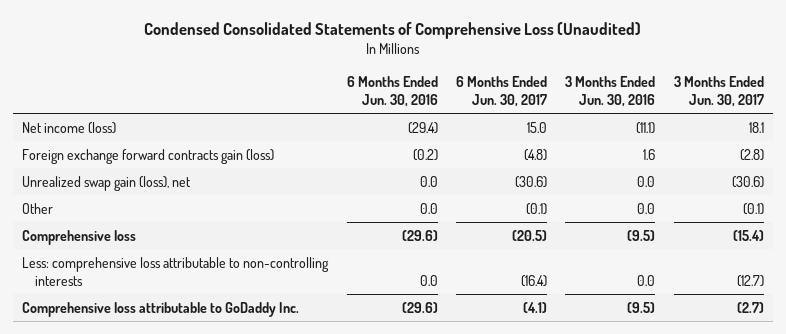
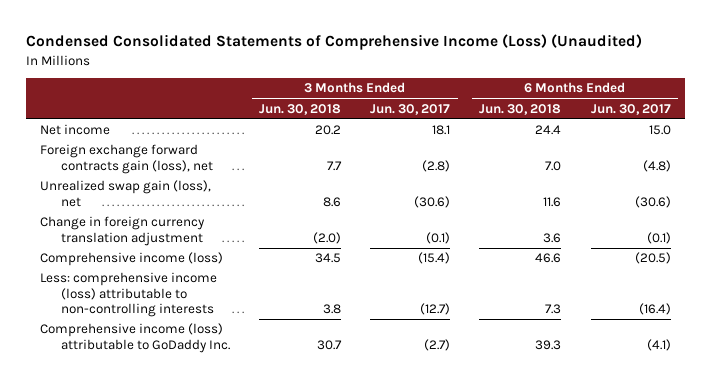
[144,22,642,40] Condensed Consolidated Statements of Comprehensive Loss (Unaudited) -> [25,34,642,51] Condensed Consolidated Statements of Comprehensive Income (Loss) (Unaudited)
[346,76,438,108] 6 Months Ended Jun. 30, 2016 -> none
[565,76,656,108] 3 Months Ended Jun. 30, 2016 -> none
none -> [258,103,341,115] Jun. 30, 2018
none -> [479,103,562,115] Jun. 30, 2018
[22,121,117,134] Net income (loss) -> [40,124,111,136] Net income
[22,148,275,164] Foreign exchange forward contracts gain (loss) -> [40,144,213,174] Foreign exchange forward contracts gain (loss), net
[22,202,54,214] Other -> none
none -> [40,216,206,246] Change in foreign currency translation adjustment
[22,229,137,245] Comprehensive loss -> [40,252,224,267] Comprehensive income (loss)
[22,256,330,286] Less: comprehensive loss attributable to non-controlling interests -> [40,272,218,318] Less: comprehensive income (loss) attributable to non-controlling interests
[22,301,300,317] Comprehensive loss attributable to GoDaddy Inc. -> [40,323,230,353] Comprehensive income (loss) attributable to GoDaddy Inc.

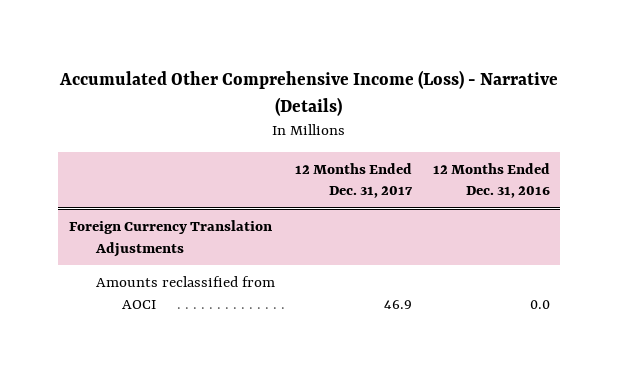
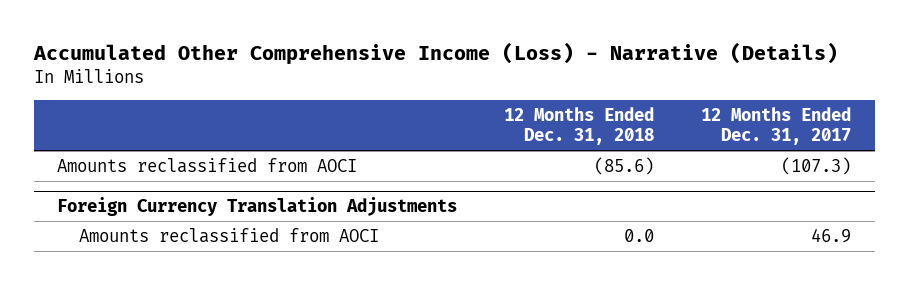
[432,162,550,199] 12 Months Ended Dec. 31, 2016 -> none
none -> [504,106,655,146] 12 Months Ended Dec. 31, 2018
none -> [57,158,358,174] Amounts reclassified from AOCI

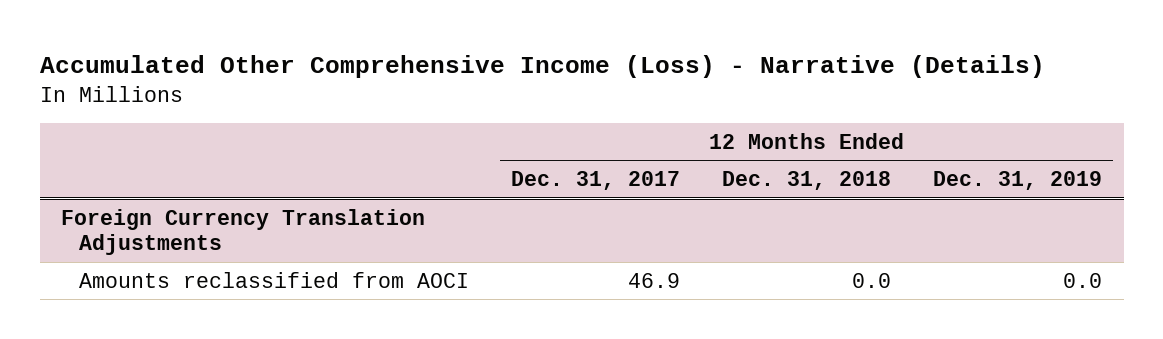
none -> [933,170,1103,190] Dec. 31, 2019
[57,158,358,174] Amounts reclassified from AOCI -> none

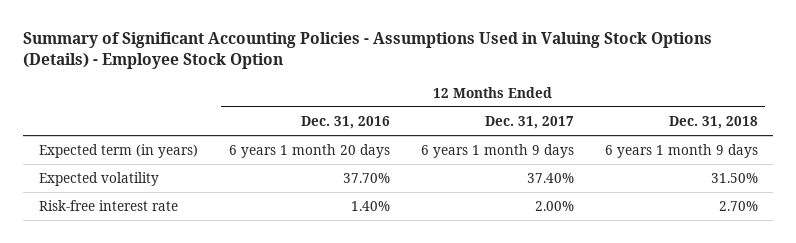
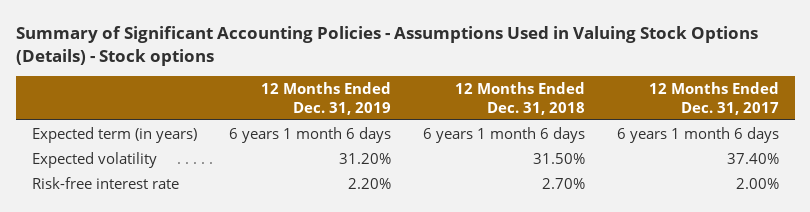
[23,32,713,70] Summary of Significant Accounting Policies - Assumptions Used in Valuing Stock Options (Details) - Employee Stock Option -> [15,25,758,66] Summary of Significant Accounting Policies - Assumptions Used in Valuing Stock Options (Details) - Stock options
[300,115,390,129] Dec. 31, 2016 -> none
none -> [260,82,391,115] 12 Months Ended Dec. 31, 2019
[420,143,574,158] 6 years 1 month 9 days -> [616,126,779,143] 6 years 1 month 6 days
[604,143,758,158] 6 years 1 month 9 days -> [422,126,585,143] 6 years 1 month 6 days

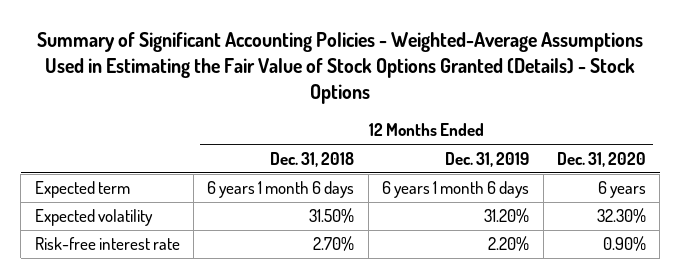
[15,25,758,66] Summary of Significant Accounting Policies - Assumptions Used in Valuing Stock Options (Details) - Stock options -> [37,31,644,105] Summary of Significant Accounting Policies - Weighted-Average Assumptions Used in Estimating the Fair Value of Stock Options Granted (Details) - Stock Options
[648,82,779,115] 12 Months Ended Dec. 31, 2017 -> none
none -> [556,151,646,167] Dec. 31, 2020
[31,126,197,143] Expected term (in years) -> [34,181,130,199] Expected term

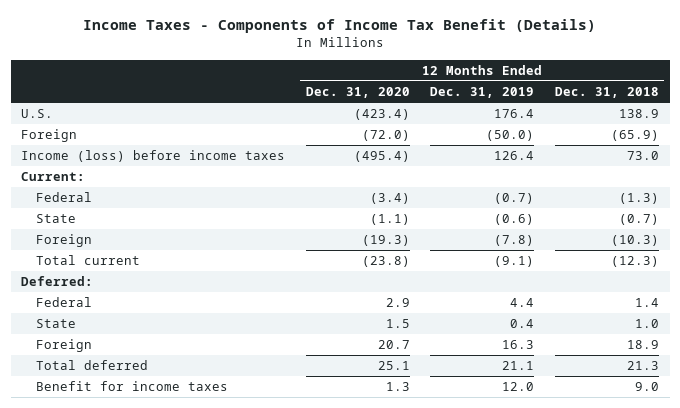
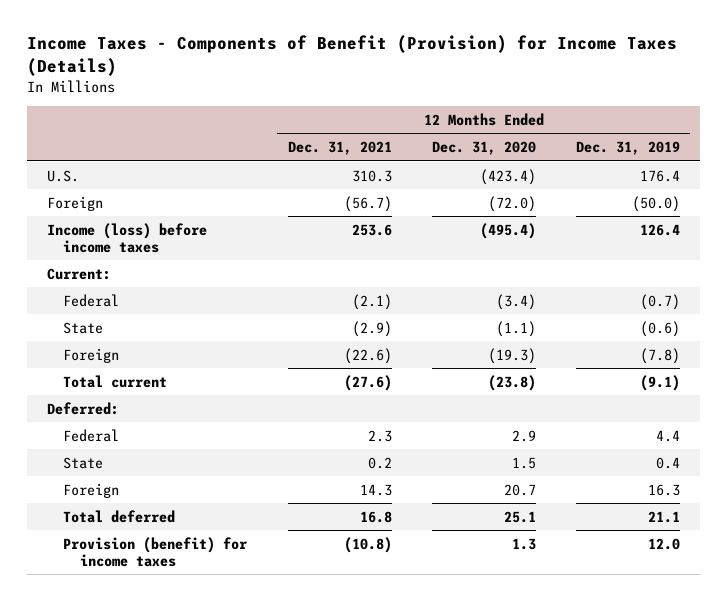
[83,19,597,34] Income Taxes - Components of Income Tax Benefit (Details) -> [26,35,677,77] Income Taxes - Components of Benefit (Provision) for Income Taxes (Details)
[555,87,660,99] Dec. 31, 2018 -> none
none -> [287,141,392,156] Dec. 31, 2021
[35,381,228,392] Benefit for income taxes -> [63,536,249,567] Provision (benefit) for income taxes

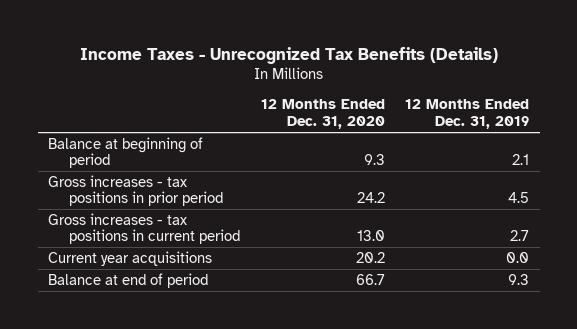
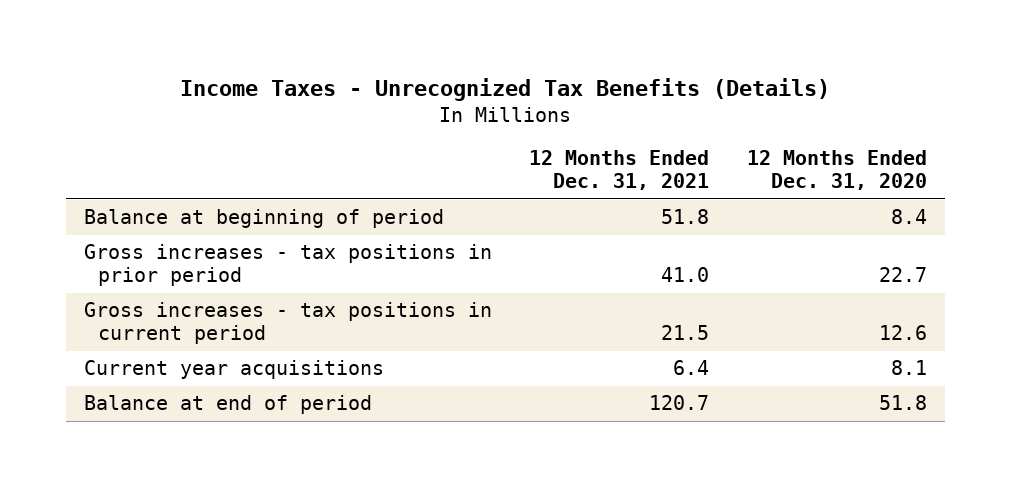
[405,99,530,129] 12 Months Ended Dec. 31, 2019 -> none
none -> [529,150,710,191] 12 Months Ended Dec. 31, 2021
[363,154,385,166] 9.3 -> [890,209,927,225] 8.4
[356,192,385,204] 24.2 -> [878,267,927,283] 22.7
[356,230,385,242] 13.0 -> [878,325,927,341] 12.6
[355,251,385,263] 20.2 -> [890,360,927,376] 8.1
[355,273,385,285] 66.7 -> [878,395,927,411] 51.8

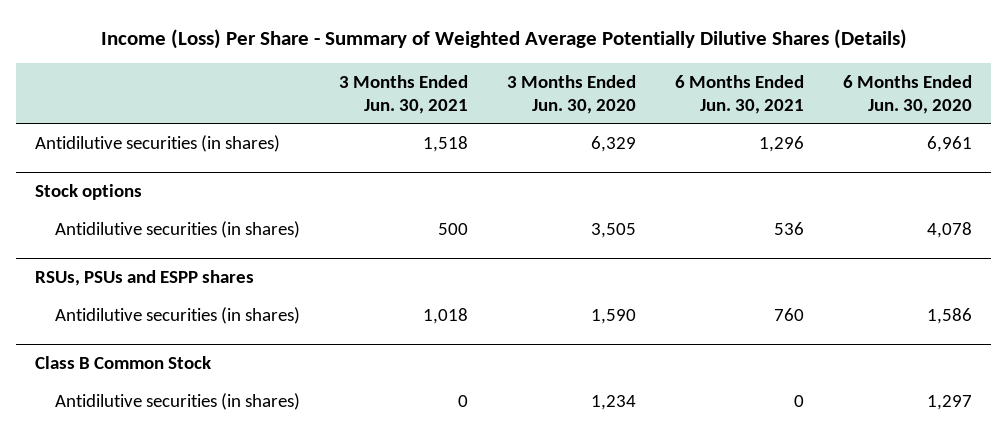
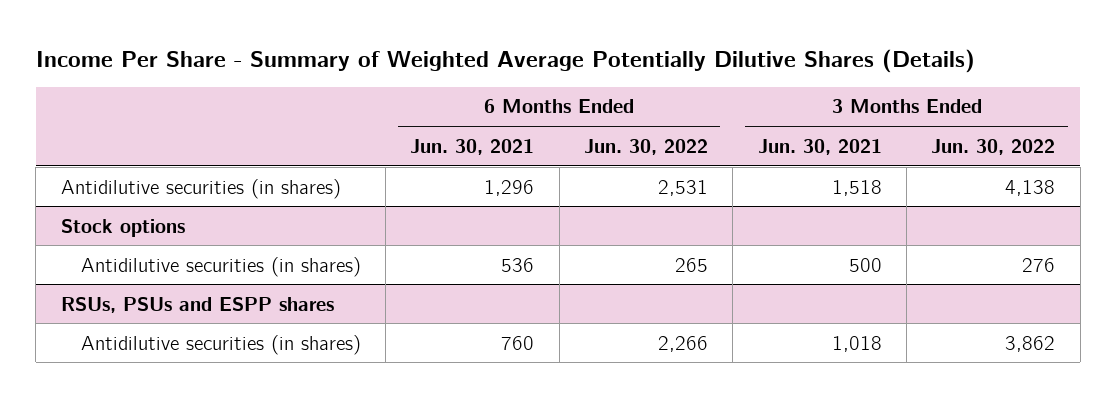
[100,28,907,49] Income (Loss) Per Share - Summary of Weighted Average Potentially Dilutive Shares (Details) -> [35,48,975,73] Income Per Share - Summary of Weighted Average Potentially Dilutive Shares (Details)
[507,74,637,114] 3 Months Ended Jun. 30, 2020 -> none
[842,74,972,114] 6 Months Ended Jun. 30, 2020 -> none
none -> [584,138,709,155] Jun. 30, 2022
none -> [931,138,1056,155] Jun. 30, 2022
[35,356,212,370] Class B Common Stock -> none
[55,392,301,410] Antidilutive securities (in shares) -> none

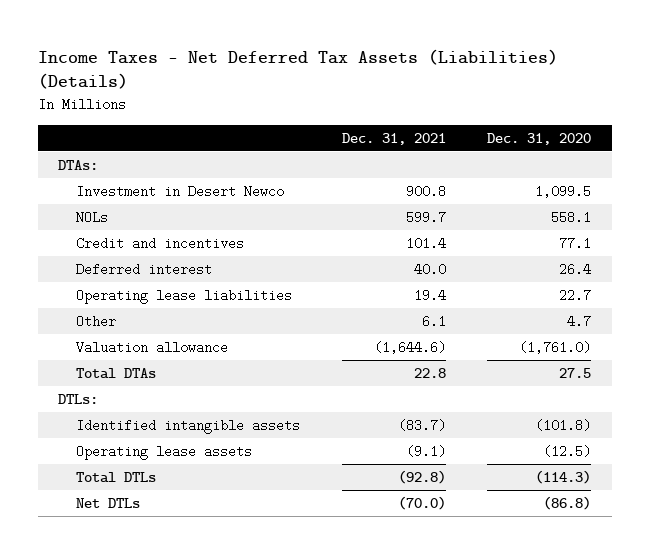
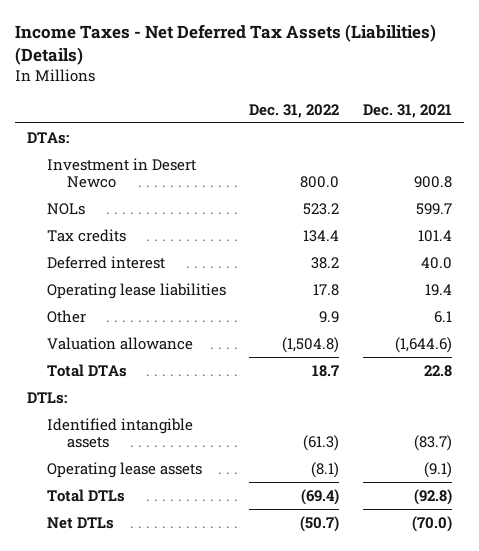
[487,133,592,146] Dec. 31, 2020 -> none
none -> [249,103,340,118] Dec. 31, 2022
[76,236,245,250] Credit and incentives -> [46,228,126,242] Tax credits

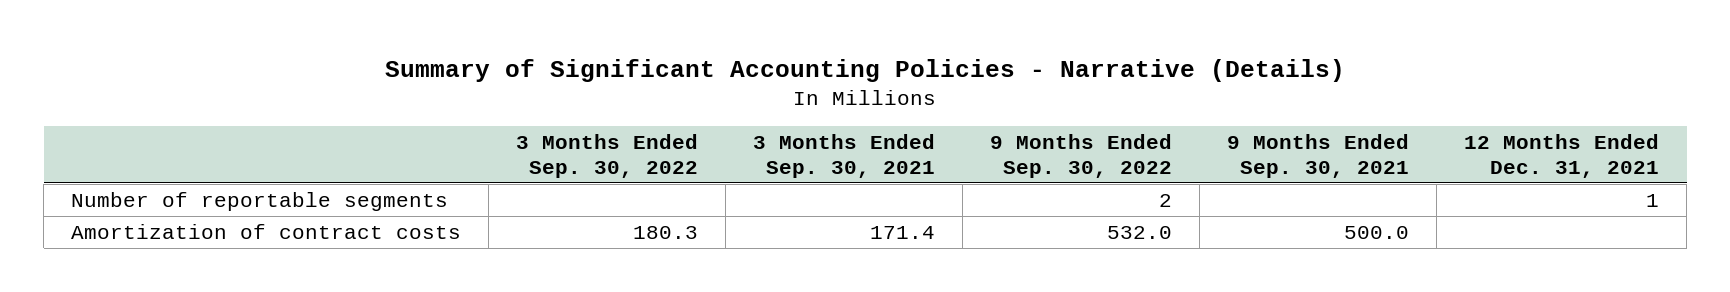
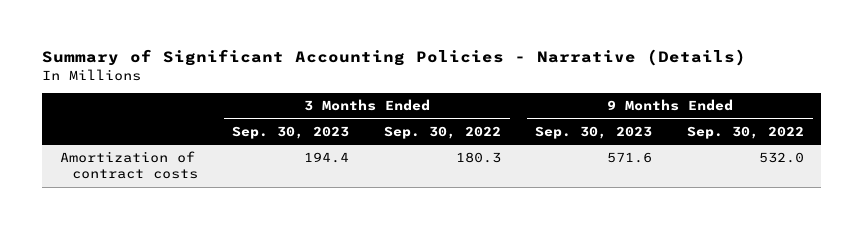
[753,134,936,179] 3 Months Ended Sep. 30, 2021 -> none
[1227,134,1410,179] 9 Months Ended Sep. 30, 2021 -> none
[1464,134,1660,179] 12 Months Ended Dec. 31, 2021 -> none
none -> [232,126,350,140] Sep. 30, 2023
none -> [535,126,653,140] Sep. 30, 2023
[71,191,449,211] Number of reportable segments -> none

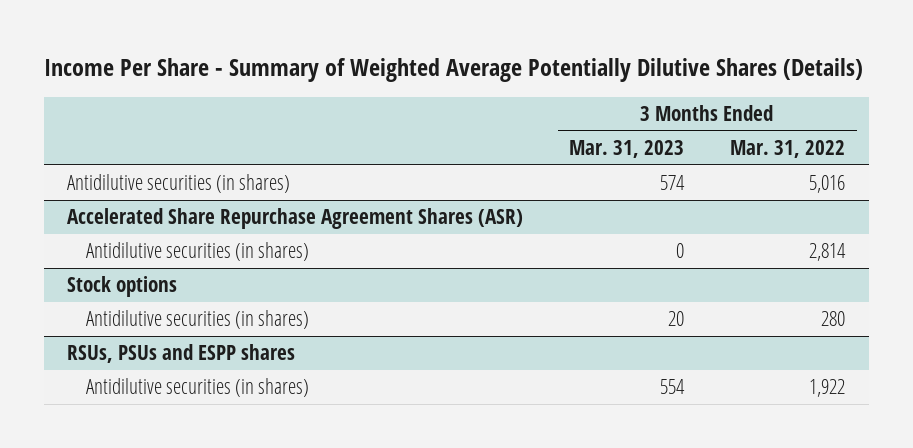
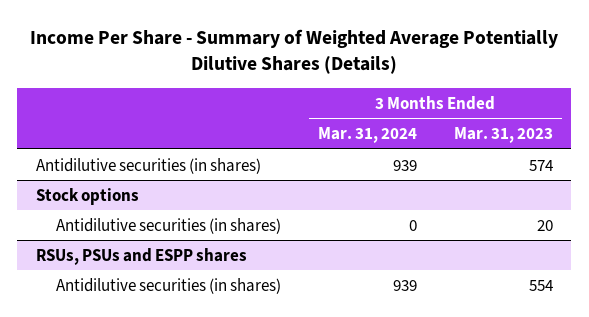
[730,139,846,158] Mar. 31, 2022 -> none
none -> [317,126,417,143] Mar. 31, 2024
[67,208,524,230] Accelerated Share Repurchase Agreement Shares (ASR) -> none
[86,242,310,262] Antidilutive securities (in shares) -> none

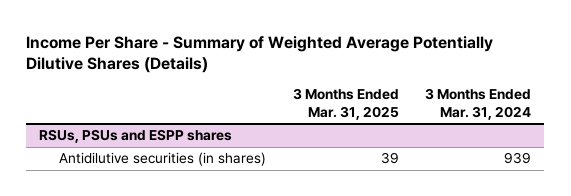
[453,126,553,143] Mar. 31, 2023 -> none
none -> [292,88,399,120] 3 Months Ended Mar. 31, 2025
[35,157,261,174] Antidilutive securities (in shares) -> none
[35,187,139,205] Stock options -> none
[55,217,281,234] Antidilutive securities (in shares) -> none

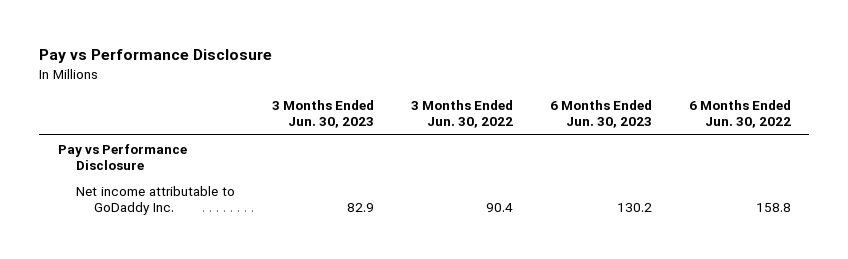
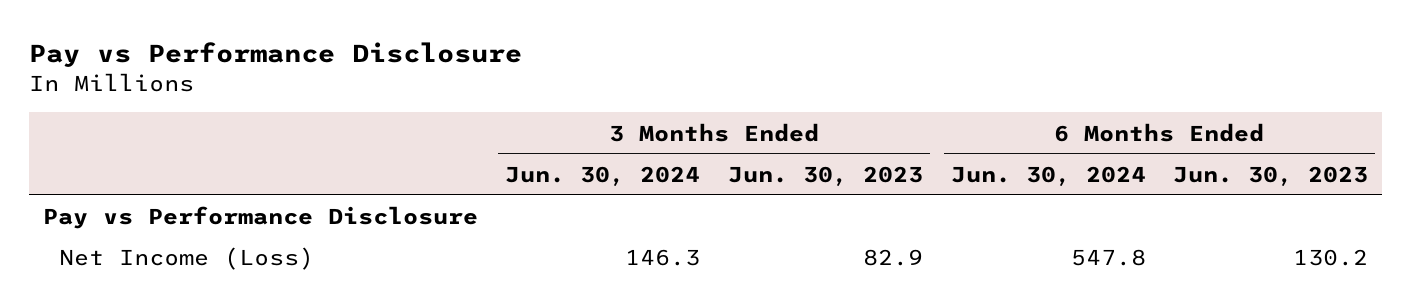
[410,100,513,129] 3 Months Ended Jun. 30, 2022 -> none
[688,100,791,129] 6 Months Ended Jun. 30, 2022 -> none
none -> [505,165,701,186] Jun. 30, 2024
none -> [950,165,1146,186] Jun. 30, 2024
[76,185,236,215] Net income attributable to GoDaddy Inc. -> [58,247,314,271] Net Income (Loss)

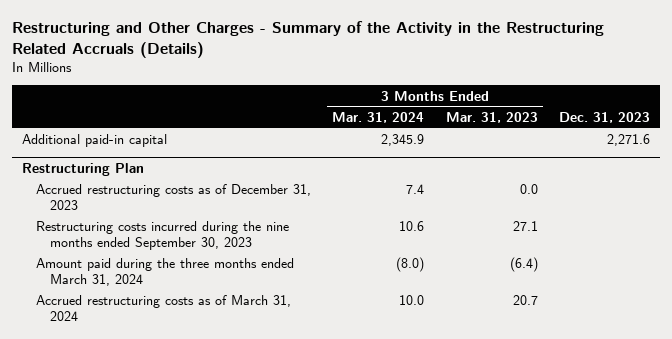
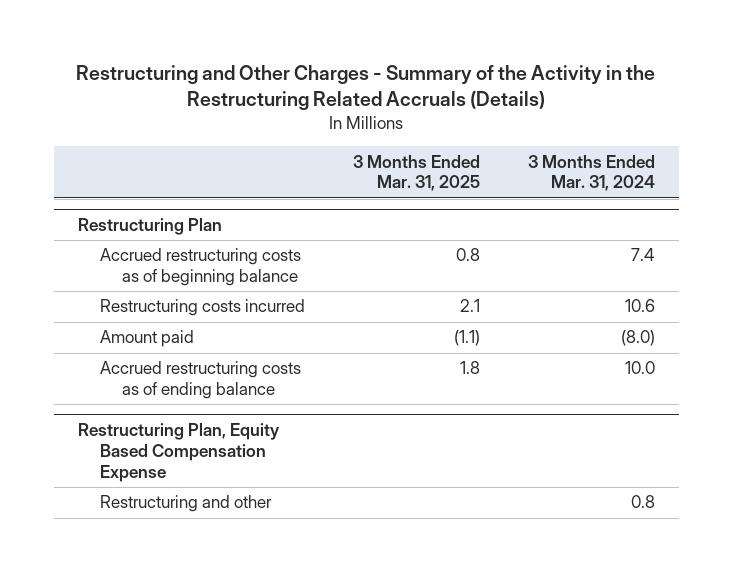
[445,111,538,123] Mar. 31, 2023 -> none
[558,111,650,123] Dec. 31, 2023 -> none
none -> [353,154,481,192] 3 Months Ended Mar. 31, 2025
[22,134,168,148] Additional paid-in capital -> none
[36,184,312,211] Accrued restructuring costs as of December 31, 2023 -> [100,248,302,287] Accrued restructuring costs as of beginning balance
[36,221,290,251] Restructuring costs incurred during the nine months ended September 30, 2023 -> [100,299,306,317] Restructuring costs incurred
[36,258,295,287] Amount paid during the three months ended March 31, 2024 -> [100,330,195,348] Amount paid
[36,295,292,322] Accrued restructuring costs as of March 31, 2024 -> [100,361,302,400] Accrued restructuring costs as of ending balance
none -> [78,422,281,482] Restructuring Plan, Equity Based Compensation Expense
none -> [100,495,273,513] Restructuring and other

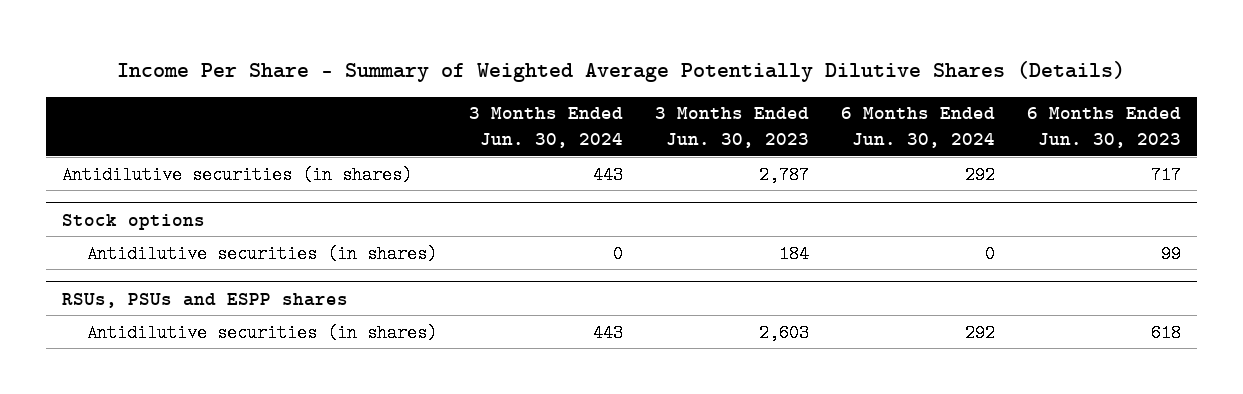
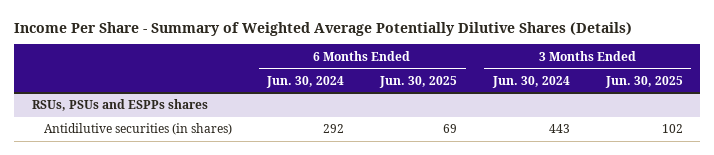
[654,107,809,149] 3 Months Ended Jun. 30, 2023 -> none
[1026,107,1181,149] 6 Months Ended Jun. 30, 2023 -> none
none -> [379,75,458,88] Jun. 30, 2025
none -> [604,75,683,88] Jun. 30, 2025
[61,165,412,184] Antidilutive securities (in shares) -> none
[61,213,205,230] Stock options -> none
[86,244,437,263] Antidilutive securities (in shares) -> none
[61,292,348,308] RSUs, PSUs and ESPP shares -> [31,99,208,112] RSUs, PSUs and ESPPs shares

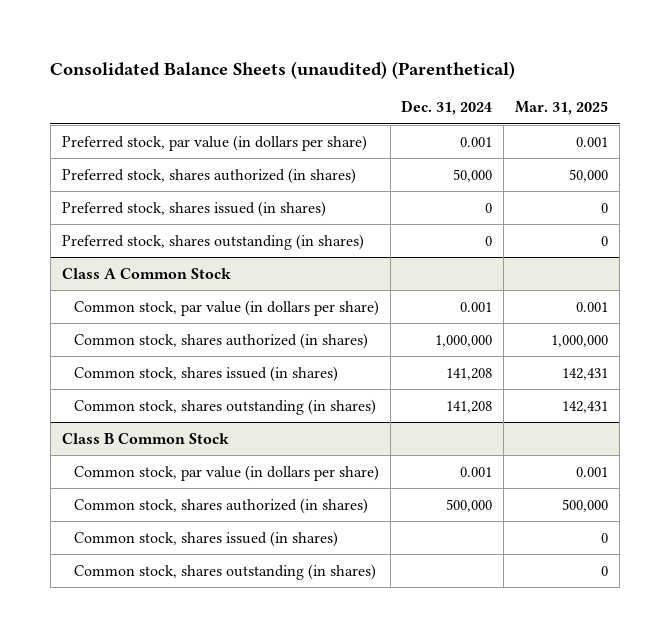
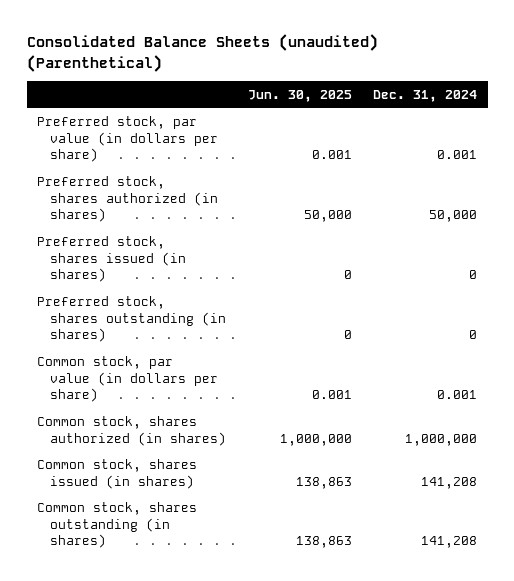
[515,101,609,116] Mar. 31, 2025 -> none
none -> [247,89,352,102] Jun. 30, 2025
[61,267,231,279] Class A Common Stock -> none
[61,432,229,444] Class B Common Stock -> none
[73,464,379,481] Common stock, par value (in dollars per share) -> none
[73,497,368,514] Common stock, shares authorized (in shares) -> none
[73,530,338,547] Common stock, shares issued (in shares) -> none
[73,563,376,580] Common stock, shares outstanding (in shares) -> none

